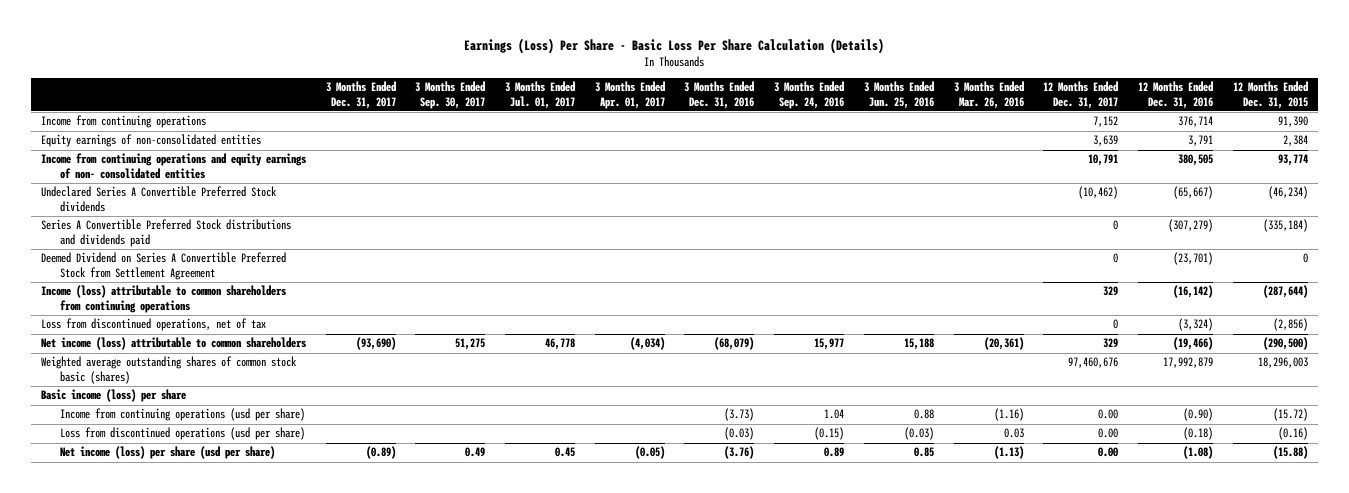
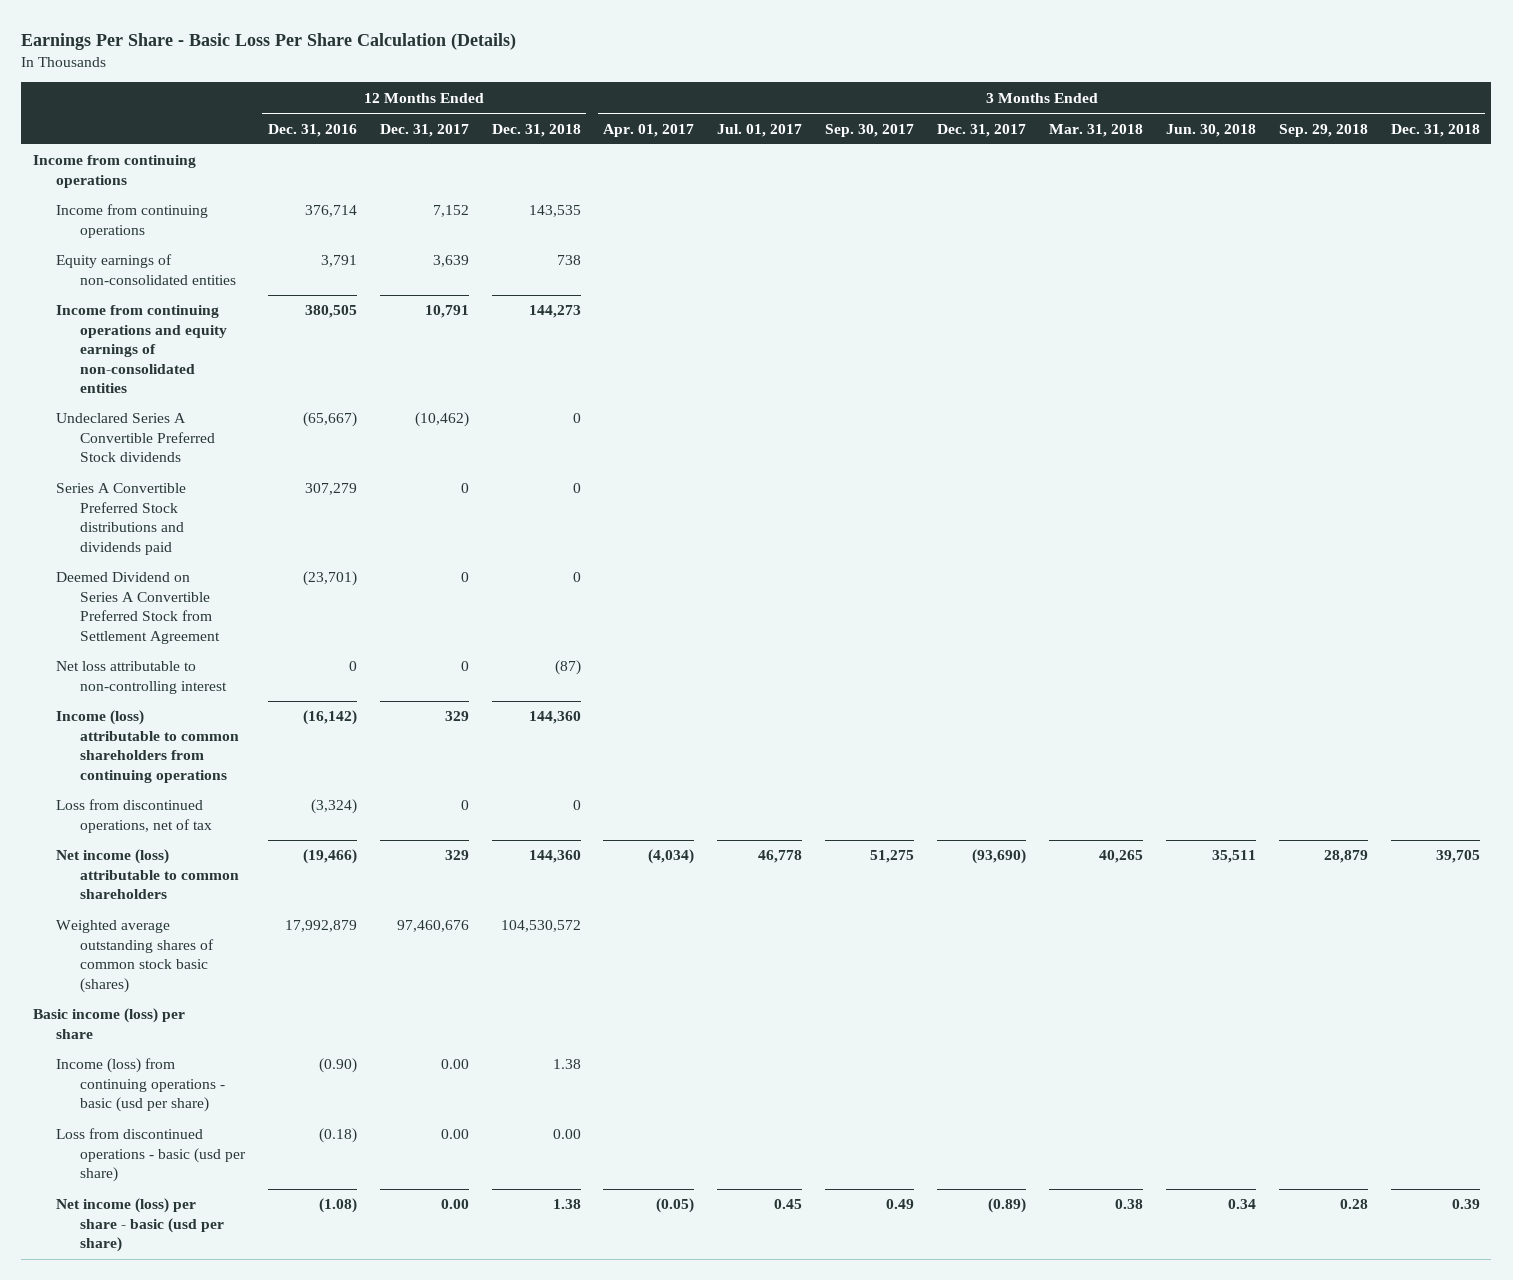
[464,37,885,54] Earnings (Loss) Per Share - Basic Loss Per Share Calculation (Details) -> [21,32,517,50] Earnings Per Share - Basic Loss Per Share Calculation (Details)
[684,81,755,109] 3 Months Ended Dec. 31, 2016 -> none
[774,81,845,109] 3 Months Ended Sep. 24, 2016 -> none
[863,81,934,109] 3 Months Ended Jun. 25, 2016 -> none
[953,81,1024,109] 3 Months Ended Mar. 26, 2016 -> none
[1232,81,1308,109] 12 Months Ended Dec. 31, 2015 -> none
none -> [491,123,581,137] Dec. 31, 2018
none -> [1048,123,1143,137] Mar. 31, 2018
none -> [1165,123,1256,137] Jun. 30, 2018
none -> [1278,123,1368,137] Sep. 29, 2018
none -> [1390,123,1480,137] Dec. 31, 2018
none -> [32,155,196,188] Income from continuing operations
[41,153,307,180] Income from continuing operations and equity earnings of non- consolidated entities -> [56,305,228,394] Income from continuing operations and equity earnings of non-consolidated entities
[1167,219,1213,233] (307,279) -> [304,483,357,496] 307,279
none -> [56,661,228,694] Net loss attributable to non-controlling interest
[59,408,305,422] Income from continuing operations (usd per share) -> [56,1058,226,1113] Income (loss) from continuing operations - basic (usd per share)
[59,427,305,441] Loss from discontinued operations (usd per share) -> [56,1128,247,1183] Loss from discontinued operations - basic (usd per share)
[59,446,275,460] Net income (loss) per share (usd per share) -> [56,1198,225,1253] Net income (loss) per share - basic (usd per share)

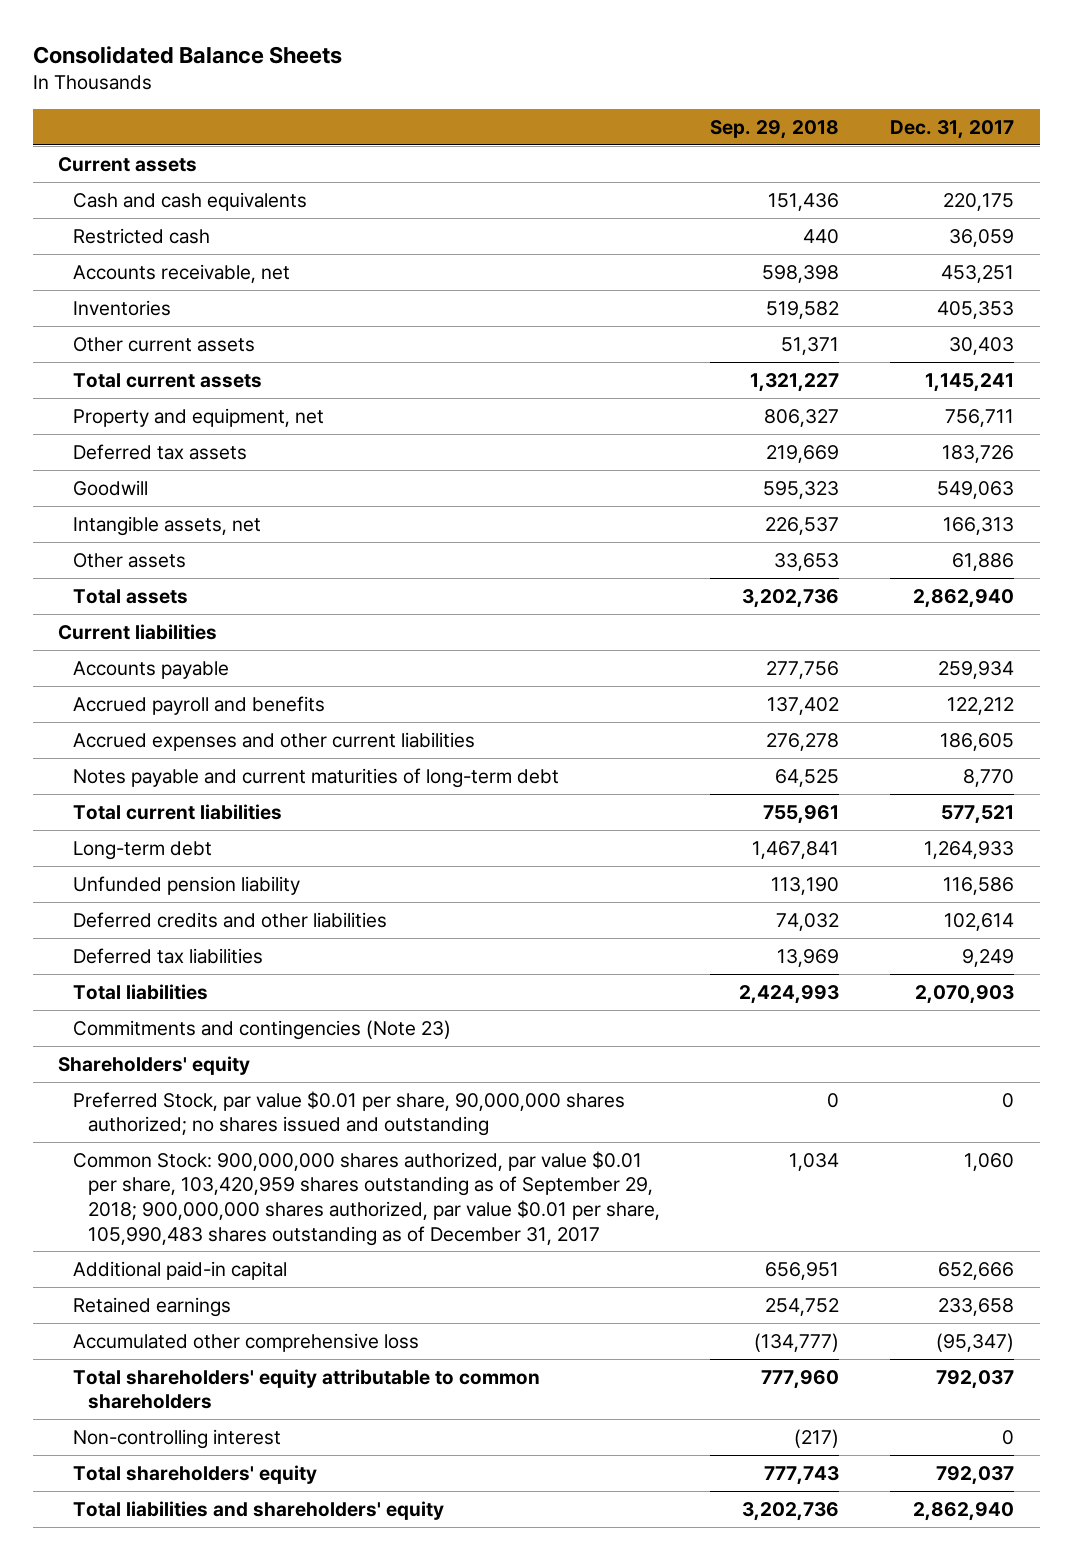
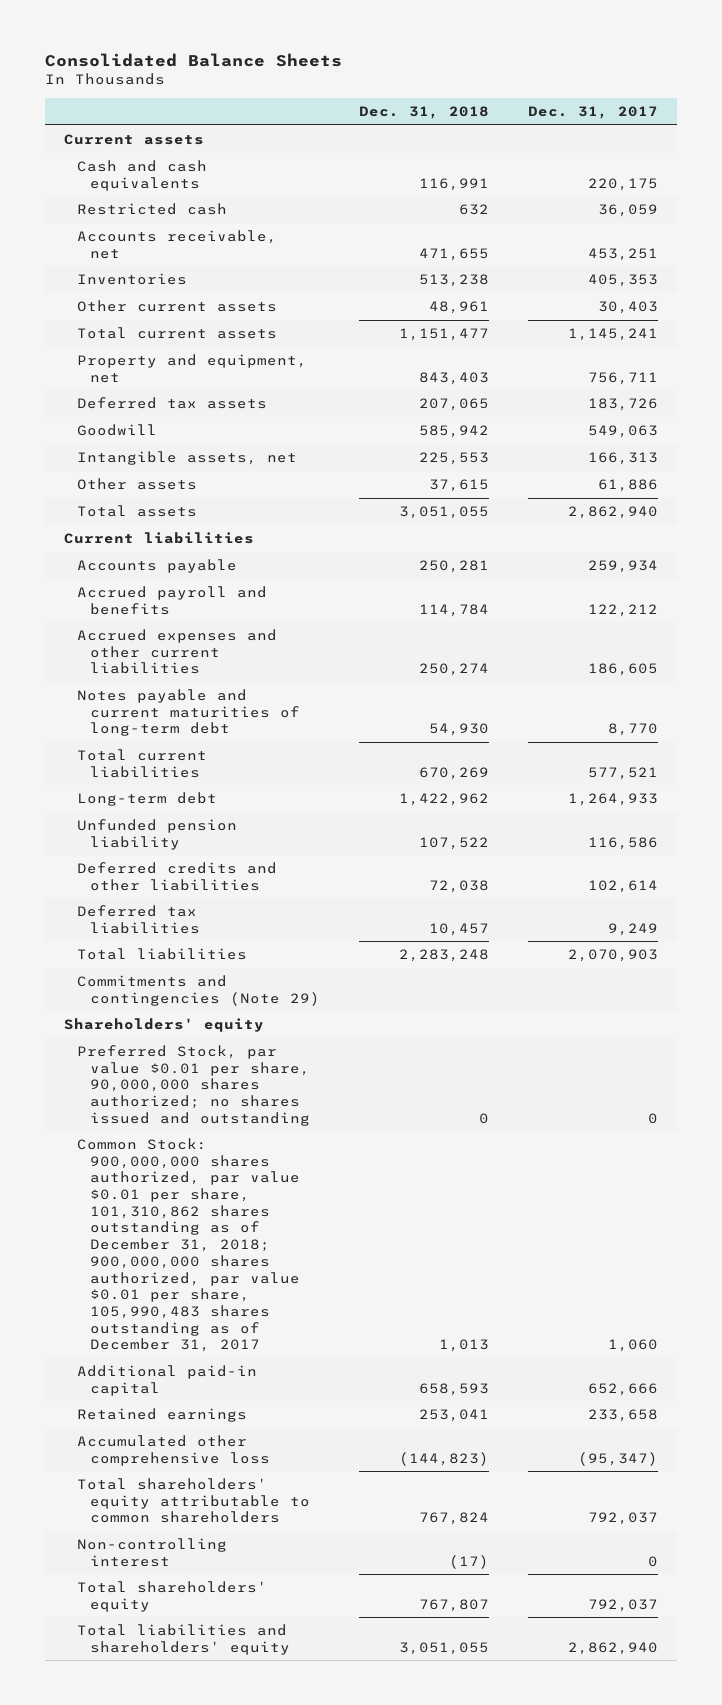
[710,119,840,139] Sep. 29, 2018 -> none
none -> [358,106,489,120] Dec. 31, 2018
[72,1019,451,1040] Commitments and contingencies (Note 23) -> [77,975,321,1006] Commitments and contingencies (Note 29)
[72,1150,660,1246] Common Stock: 900,000,000 shares authorized, par value $0.01 per share, 103,420,959 shares outstanding as of September 29, 2018; 900,000,000 shares authorized, par value $0.01 per share, 105,990,483 shares outstanding as of December 31, 2017 -> [77,1138,301,1353] Common Stock: 900,000,000 shares authorized, par value $0.01 per share, 101,310,862 shares outstanding as of December 31, 2018; 900,000,000 shares authorized, par value $0.01 per share, 105,990,483 shares outstanding as of December 31, 2017

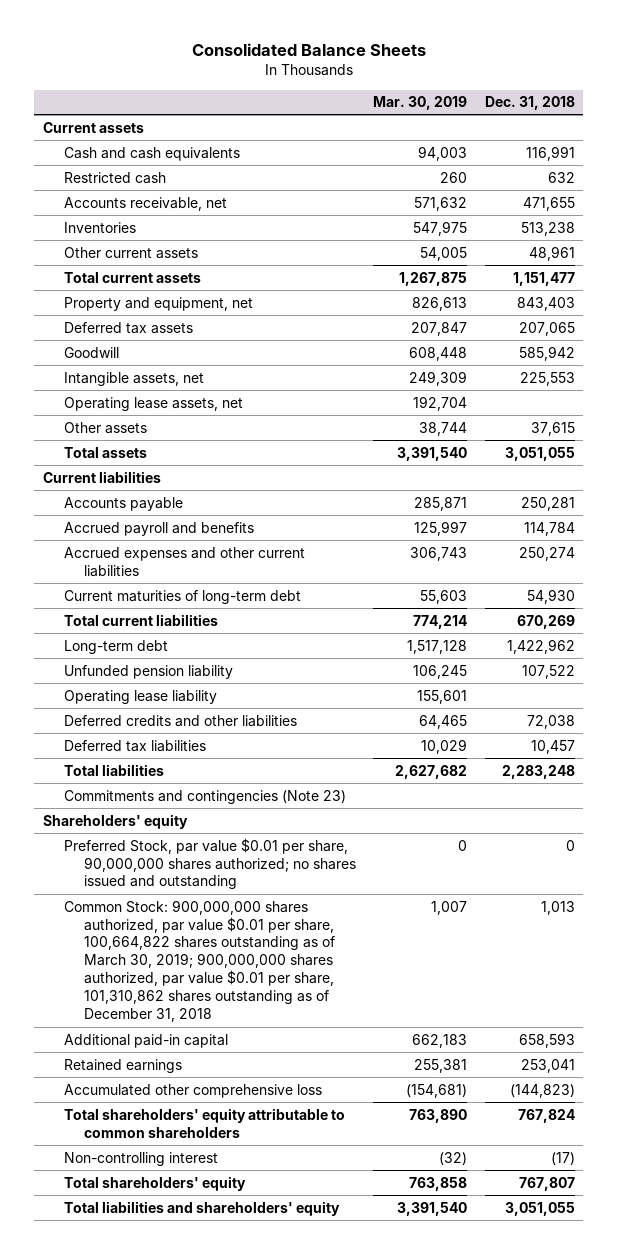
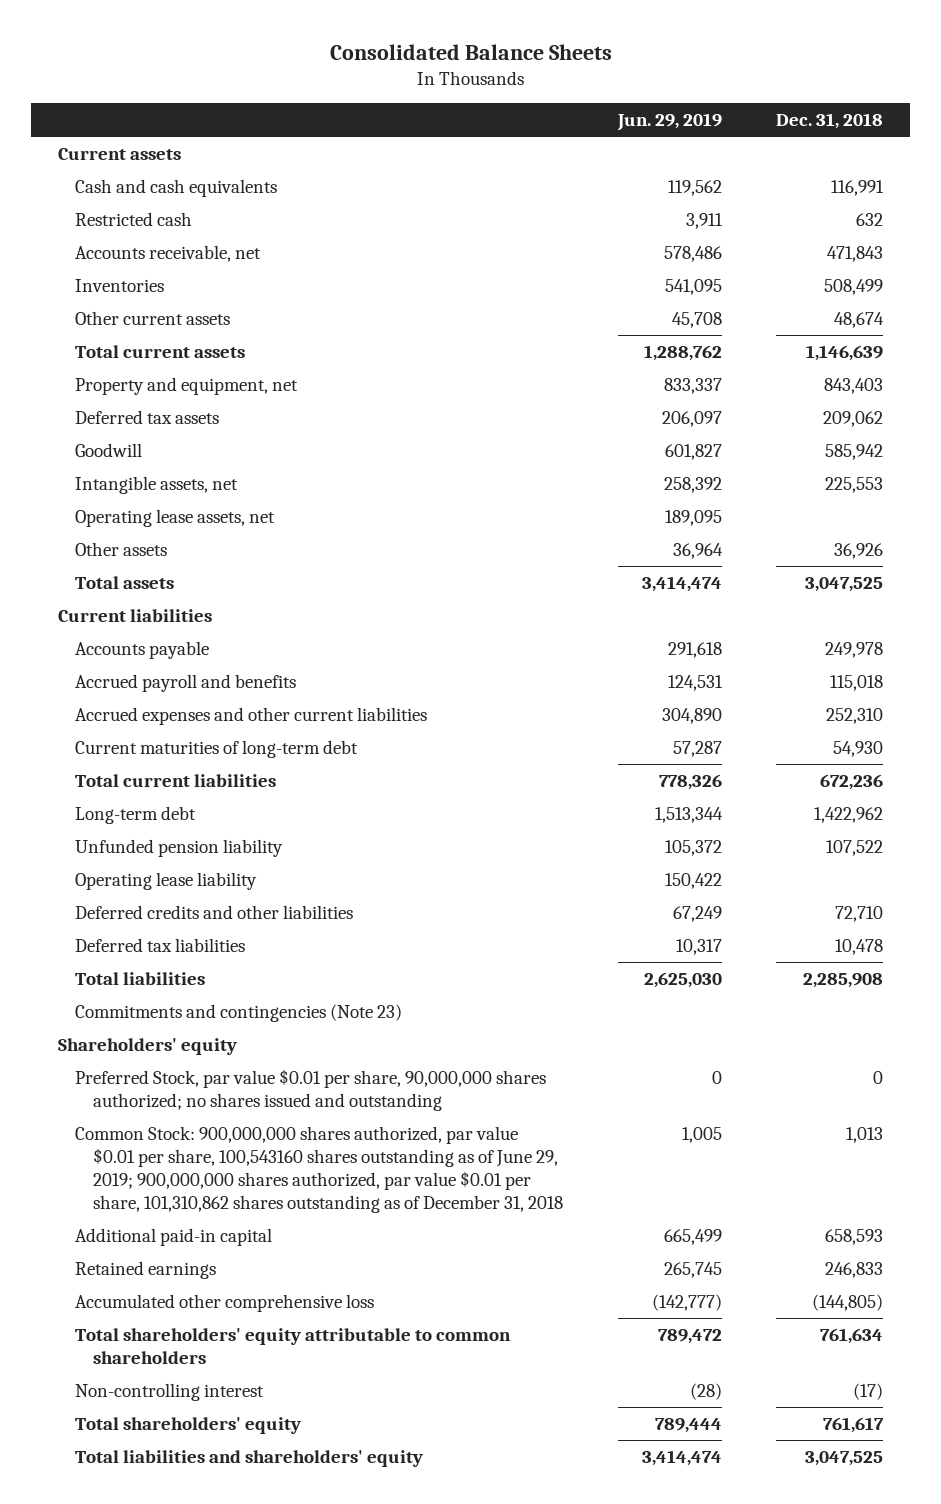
[373,96,468,111] Mar. 30, 2019 -> none
none -> [616,113,722,132] Jun. 29, 2019
[522,196,575,211] 471,655 -> [827,245,884,262] 471,843
[520,221,575,236] 513,238 -> [824,278,884,295] 508,499
[528,245,575,261] 48,961 -> [834,311,885,328] 48,674
[512,271,575,286] 1,151,477 -> [806,344,884,361] 1,146,639
[518,321,575,336] 207,065 -> [823,410,884,427] 209,062
[530,421,575,436] 37,615 -> [834,542,884,559] 36,926
[504,446,575,461] 3,051,055 -> [805,576,884,592] 3,047,525
[520,496,575,511] 250,281 -> [825,641,884,658] 249,978
[523,521,575,536] 114,784 -> [830,674,884,691] 115,018
[518,546,575,561] 250,274 -> [826,707,884,724] 252,310
[516,614,575,629] 670,269 -> [820,773,884,790] 672,236
[526,714,575,729] 72,038 -> [835,905,884,922] 72,710
[530,739,575,754] 10,457 -> [835,938,884,955] 10,478
[501,764,575,779] 2,283,248 -> [803,972,884,988] 2,285,908
[63,899,336,1023] Common Stock: 900,000,000 shares authorized, par value $0.01 per share, 100,664,822 shares outstanding as of March 30, 2019; 900,000,000 shares authorized, par value $0.01 per share, 101,310,862 shares outstanding as of December 31, 2018 -> [75,1125,563,1214] Common Stock: 900,000,000 shares authorized, par value $0.01 per share, 100,543160 shares outstanding as of June 29, 2019; 900,000,000 shares authorized, par value $0.01 per share, 101,310,862 shares outstanding as of December 31, 2018
[520,1058,575,1073] 253,041 -> [825,1261,884,1278] 246,833
[509,1083,575,1098] (144,823) -> [812,1293,884,1311] (144,805)
[517,1108,575,1123] 767,824 -> [820,1327,884,1344] 761,634
[518,1176,575,1191] 767,807 -> [823,1416,885,1433] 761,617
[504,1201,575,1216] 3,051,055 -> [805,1450,884,1466] 3,047,525

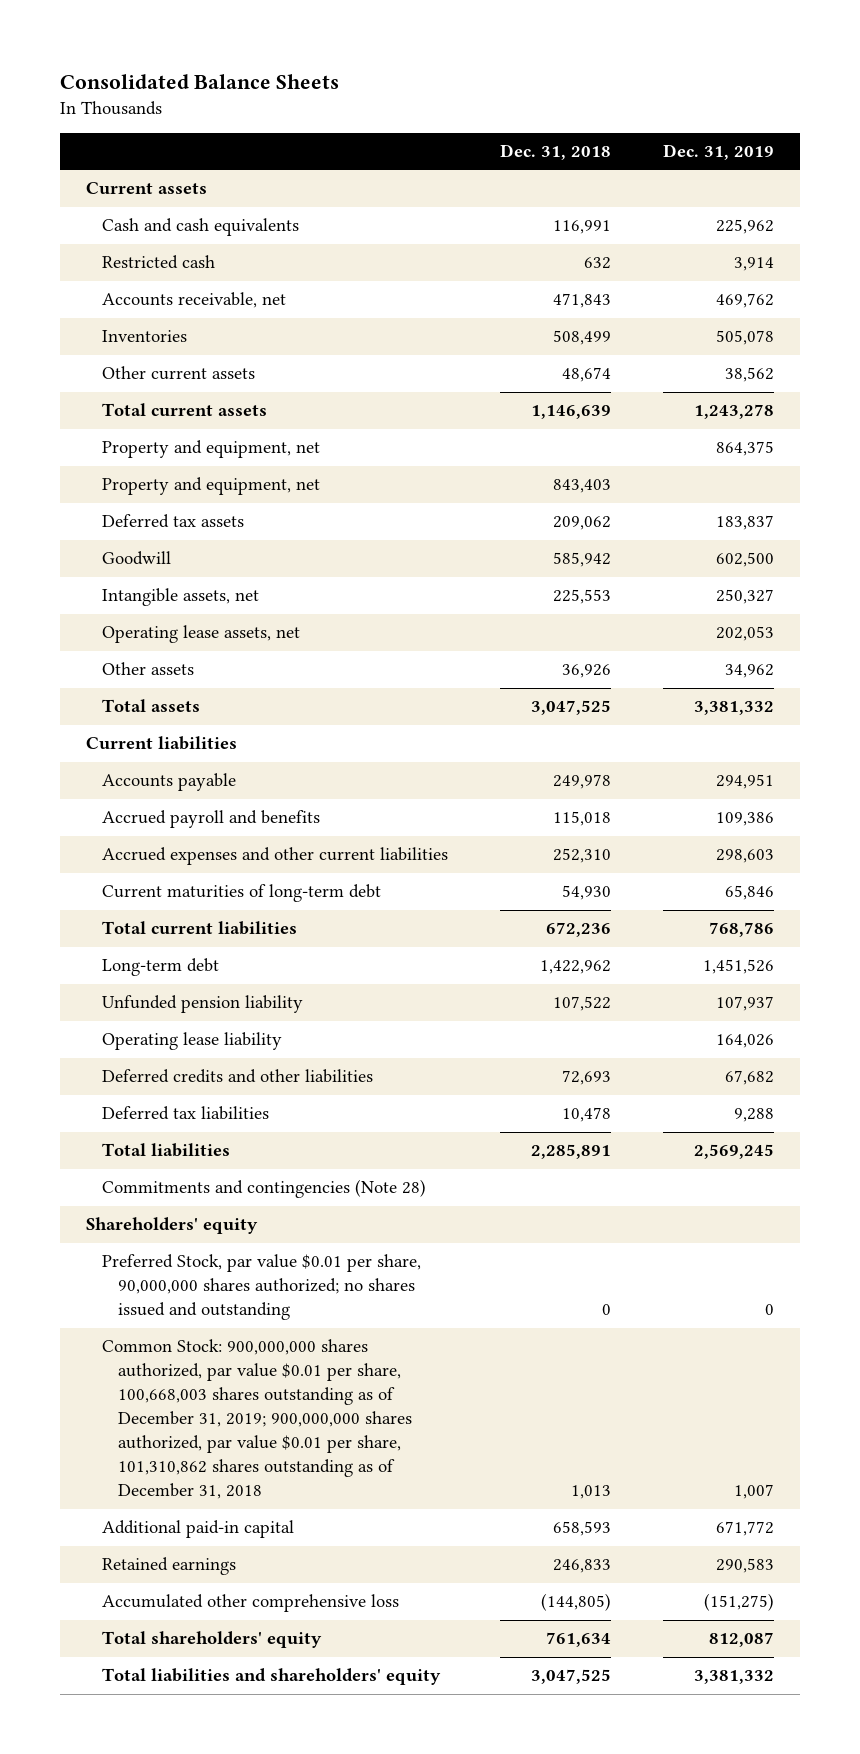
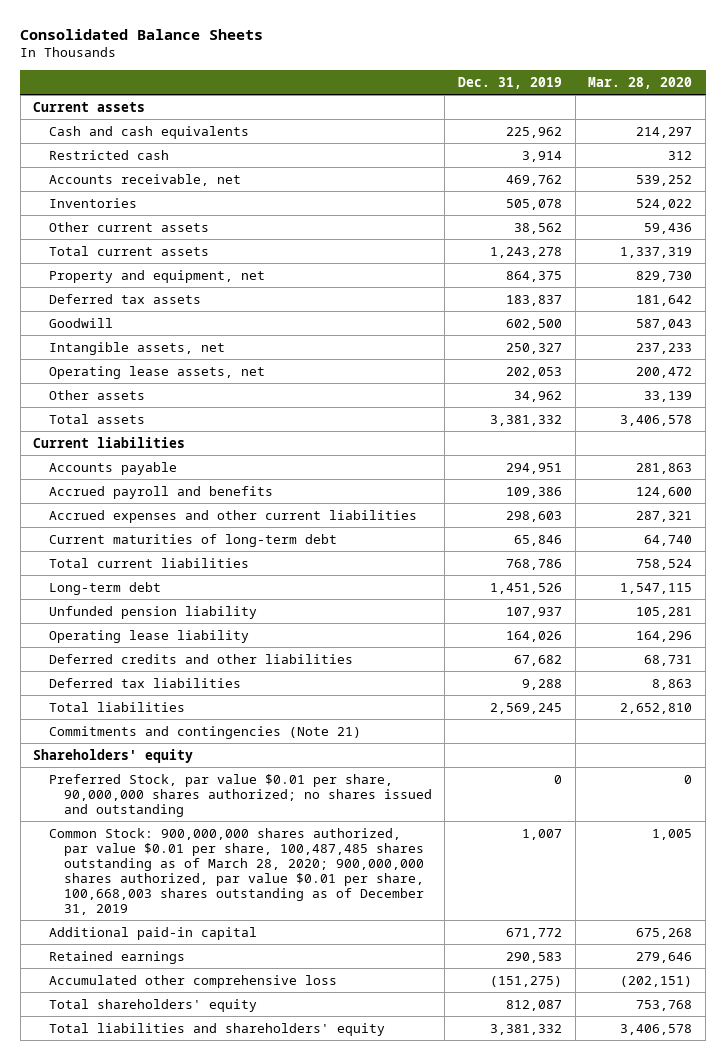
[499,143,611,160] Dec. 31, 2018 -> none
none -> [588,76,693,89] Mar. 28, 2020
[101,477,320,496] Property and equipment, net -> none
[101,1179,426,1199] Commitments and contingencies (Note 28) -> [48,725,361,739] Commitments and contingencies (Note 21)
[101,1339,413,1500] Common Stock: 900,000,000 shares authorized, par value $0.01 per share, 100,668,003 shares outstanding as of December 31, 2019; 900,000,000 shares authorized, par value $0.01 per share, 101,310,862 shares outstanding as of December 31, 2018 -> [48,827,424,916] Common Stock: 900,000,000 shares authorized, par value $0.01 per share, 100,487,485 shares outstanding as of March 28, 2020; 900,000,000 shares authorized, par value $0.01 per share, 100,668,003 shares outstanding as of December 31, 2019

